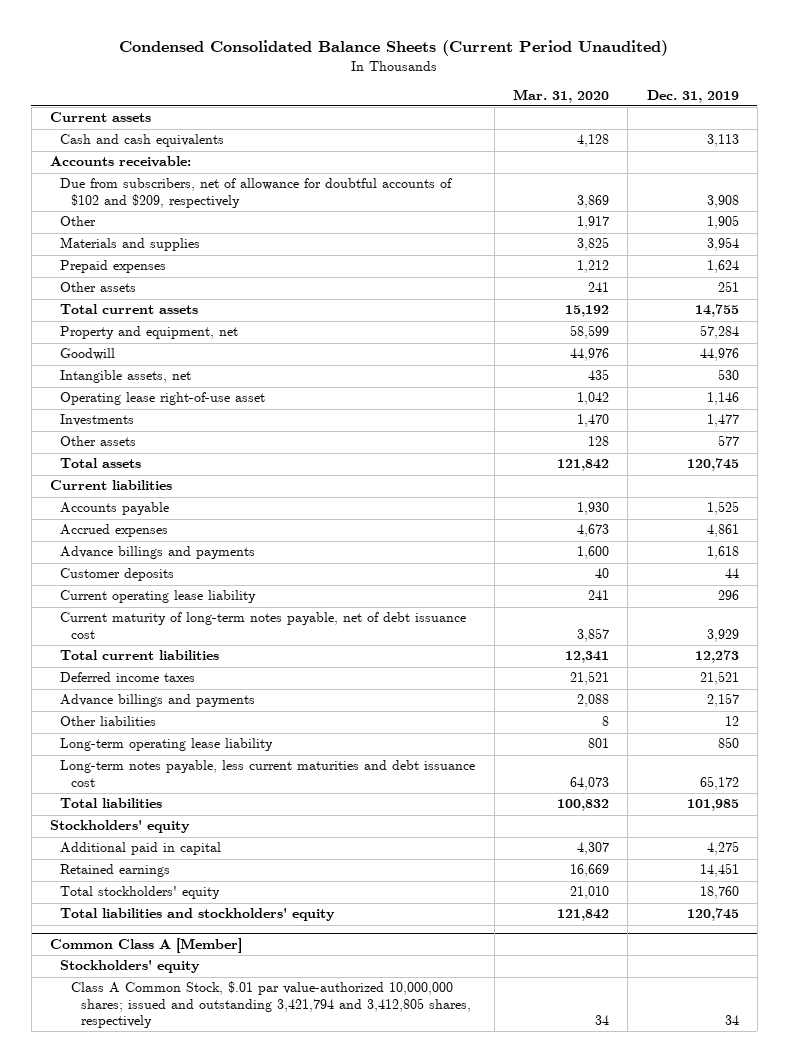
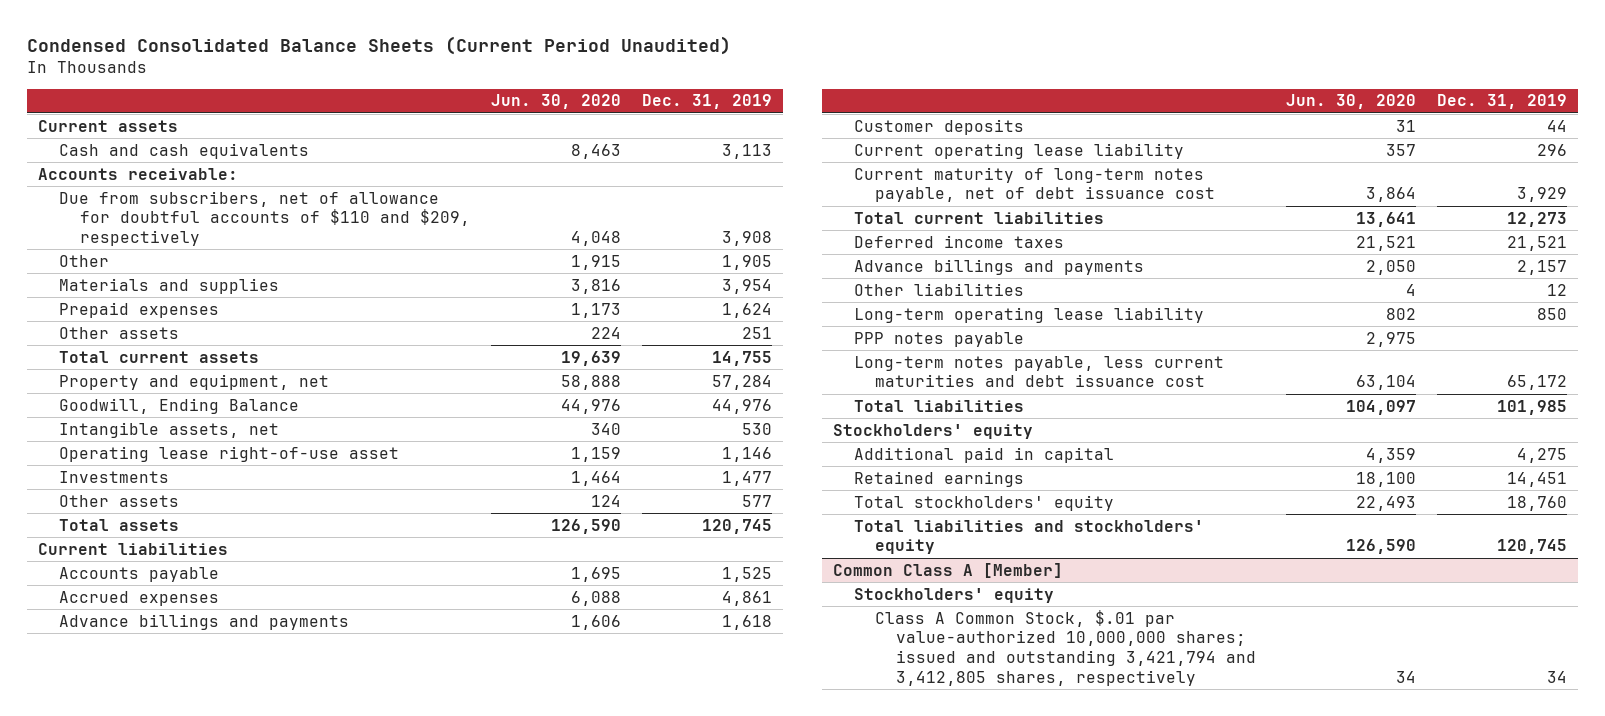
[513,88,610,103] Mar. 31, 2020 -> none
none -> [490,94,621,110] Jun. 30, 2020
[60,178,453,208] Due from subscribers, net of allowance for doubtful accounts of $102 and $209, respectively -> [58,190,470,246] Due from subscribers, net of allowance for doubtful accounts of $110 and $209, respectively
[60,348,116,361] Goodwill -> [58,397,299,414] Goodwill, Ending Balance
none -> [853,331,1024,347] PPP notes payable

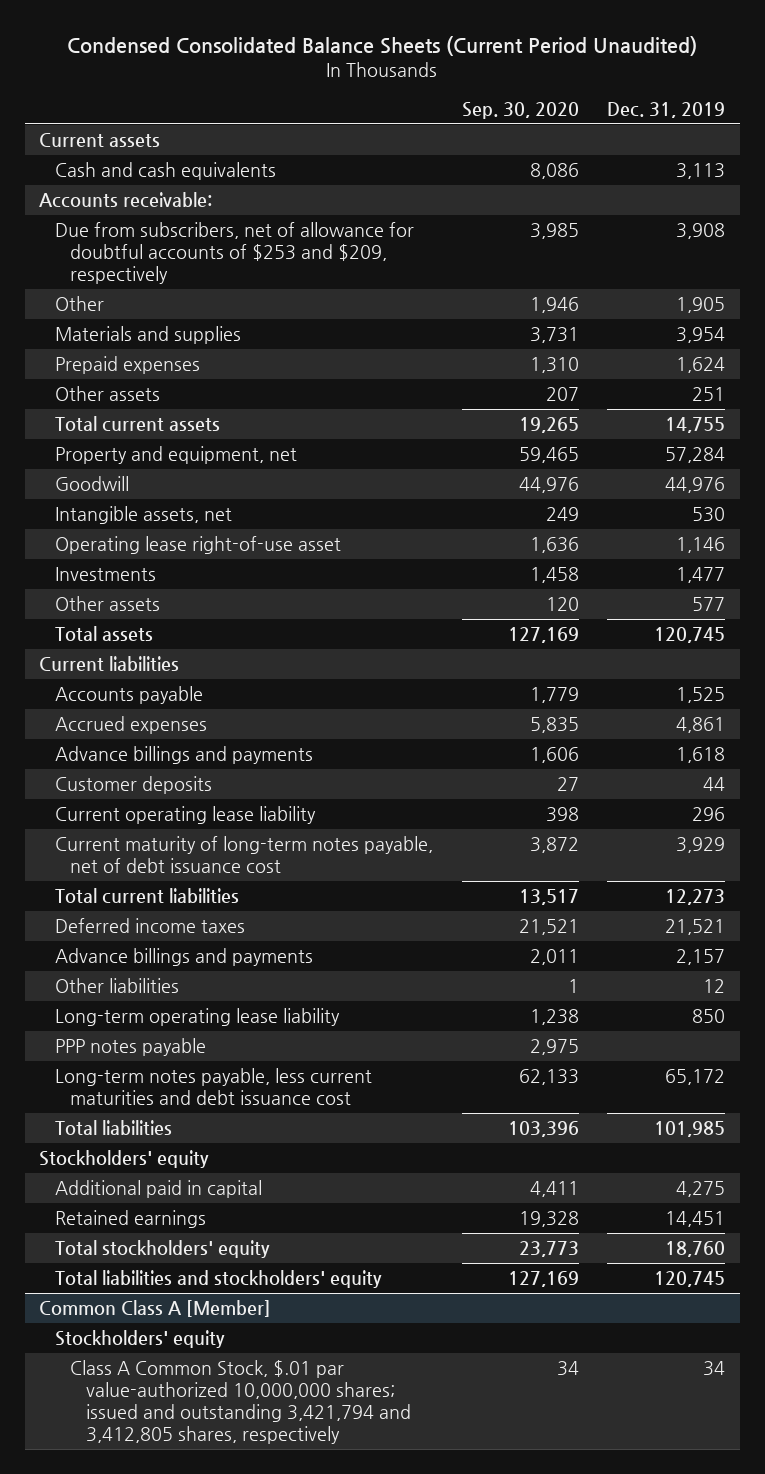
[490,94,621,110] Jun. 30, 2020 -> none
none -> [461,101,579,119] Sep. 30, 2020
[58,190,470,246] Due from subscribers, net of allowance for doubtful accounts of $110 and $209, respectively -> [54,222,414,285] Due from subscribers, net of allowance for doubtful accounts of $253 and $209, respectively
[58,397,299,414] Goodwill, Ending Balance -> [54,476,129,492] Goodwill

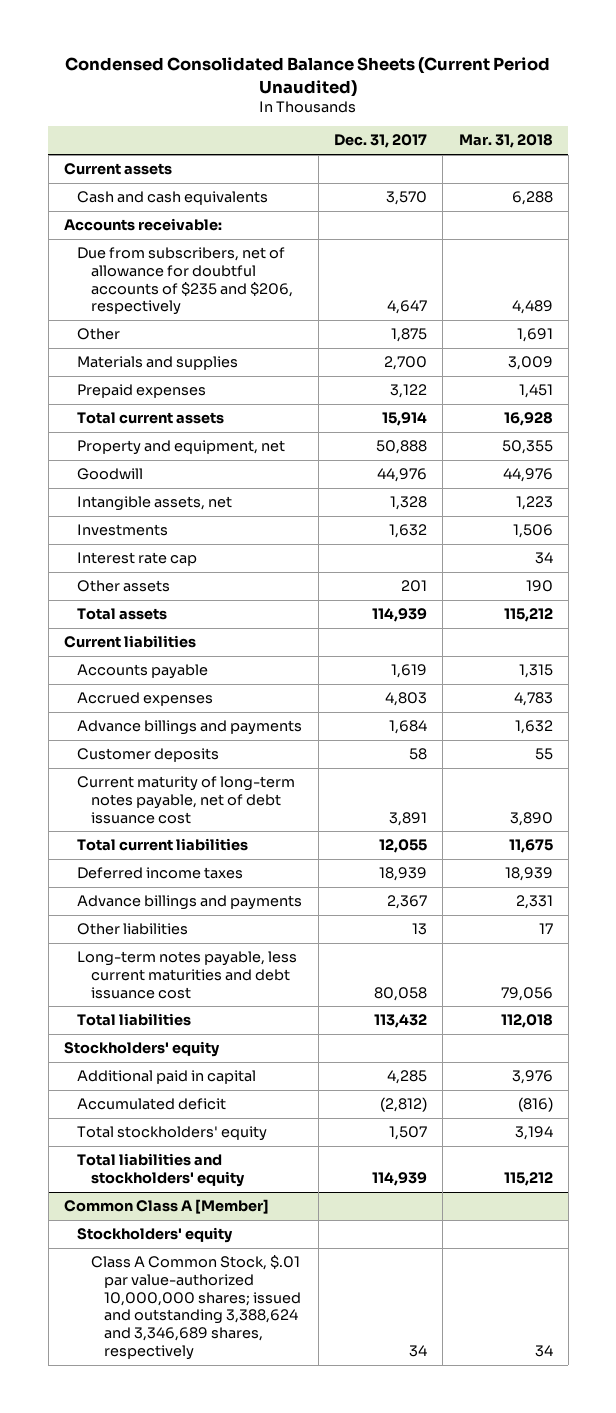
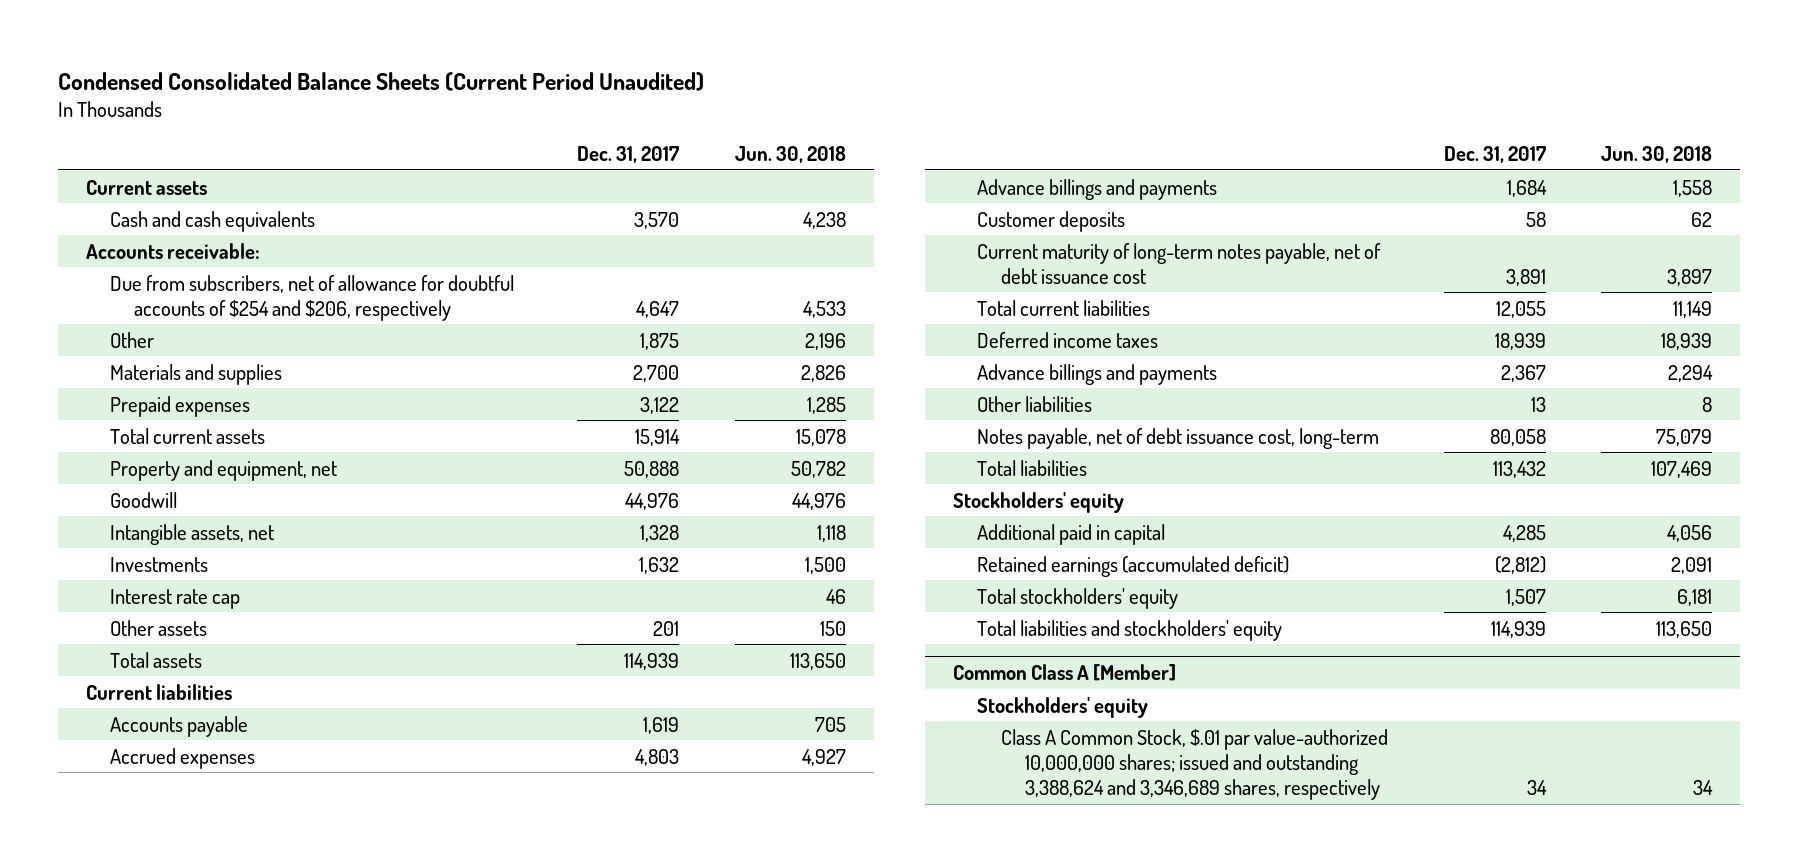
[458,134,553,149] Mar. 31, 2018 -> none
none -> [734,145,846,163] Jun. 30, 2018
[77,247,293,316] Due from subscribers, net of allowance for doubtful accounts of $235 and $206, respectively -> [109,274,514,321] Due from subscribers, net of allowance for doubtful accounts of $254 and $206, respectively
[77,951,298,999] Long-term notes payable, less current maturities and debt issuance cost -> [976,427,1379,449] Notes payable, net of debt issuance cost, long-term
[77,1098,227,1111] Accumulated deficit -> [976,555,1289,577] Retained earnings (accumulated deficit)

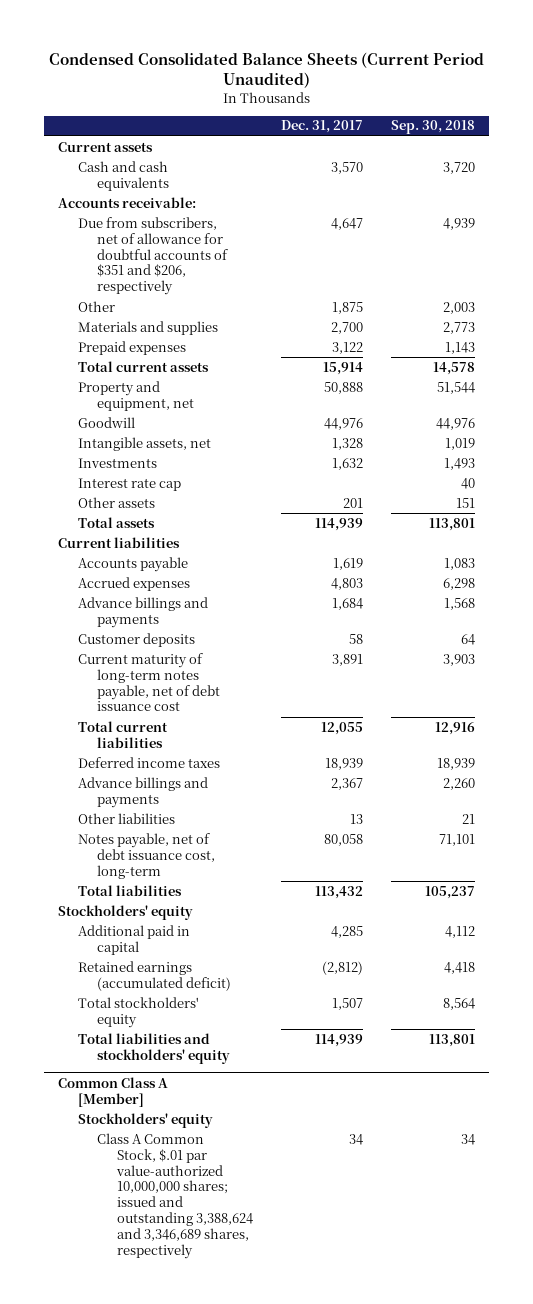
[734,145,846,163] Jun. 30, 2018 -> none
none -> [390,120,475,135] Sep. 30, 2018
[109,274,514,321] Due from subscribers, net of allowance for doubtful accounts of $254 and $206, respectively -> [77,216,229,296] Due from subscribers, net of allowance for doubtful accounts of $351 and $206, respectively

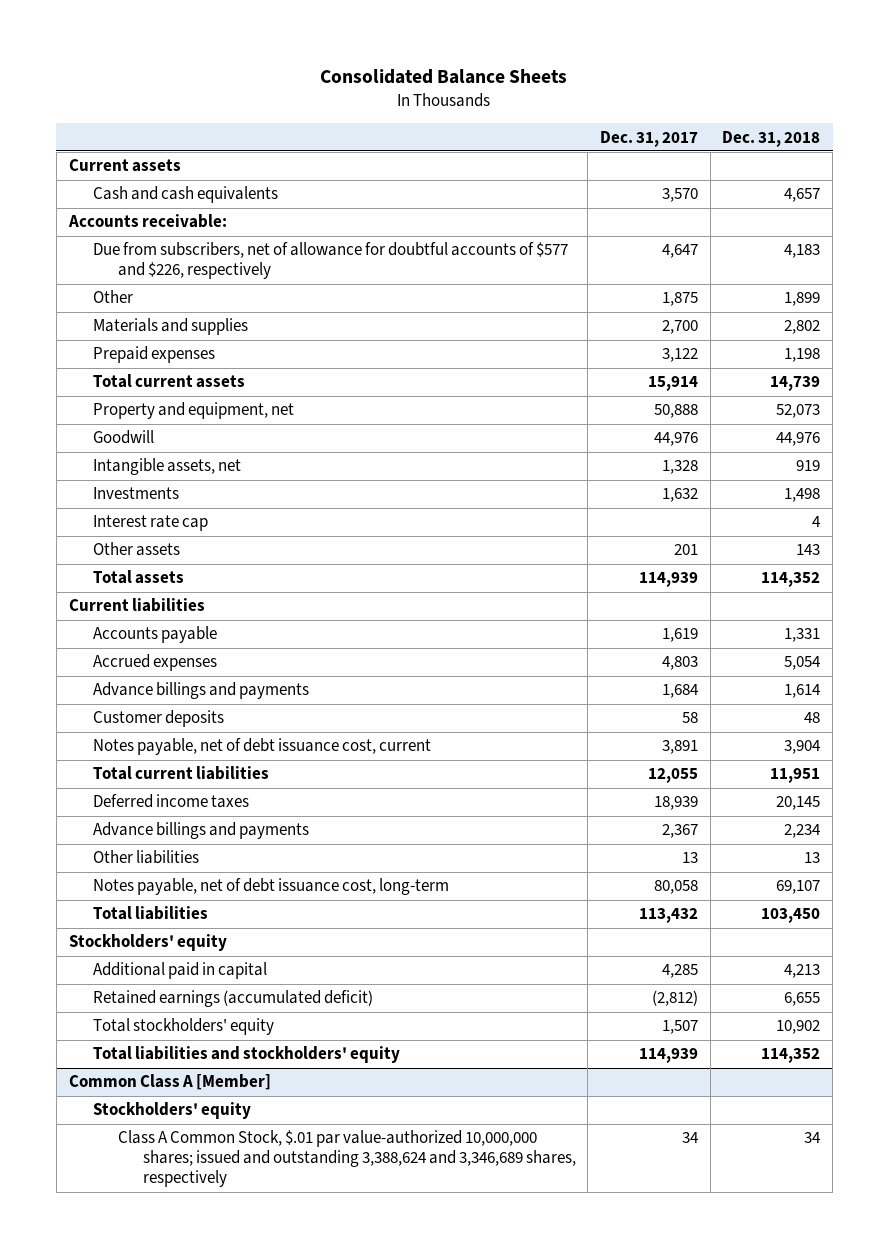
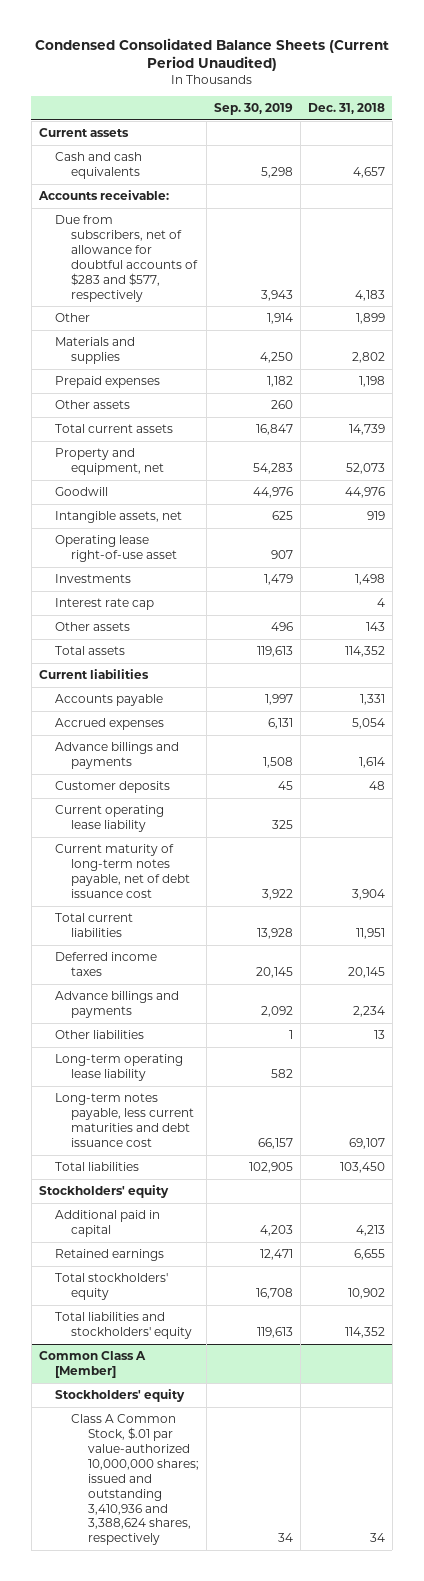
[320,68,568,84] Consolidated Balance Sheets -> [34,37,389,72] Condensed Consolidated Balance Sheets (Current Period Unaudited)
[600,130,699,147] Dec. 31, 2017 -> none
none -> [213,103,293,116] Sep. 30, 2019
[93,242,569,280] Due from subscribers, net of allowance for doubtful accounts of $577 and $226, respectively -> [55,215,199,302] Due from subscribers, net of allowance for doubtful accounts of $283 and $577, respectively
none -> [55,400,131,410] Other assets
none -> [55,535,178,562] Operating lease right-of-use asset
none -> [55,805,165,832] Current operating lease liability
[93,738,432,756] Notes payable, net of debt issuance cost, current -> [55,844,191,898] Current maturity of long-term notes payable, net of debt issuance cost
none -> [55,1054,184,1081] Long-term operating lease liability
[93,878,450,896] Notes payable, net of debt issuance cost, long-term -> [55,1093,195,1147] Long-term notes payable, less current maturities and debt issuance cost
[93,990,374,1008] Retained earnings (accumulated deficit) -> [55,1249,165,1262] Retained earnings
[117,1130,576,1188] Class A Common Stock, $.01 par value-authorized 10,000,000 shares; issued and outstanding 3,388,624 and 3,346,689 shares, respectively -> [71,1414,199,1546] Class A Common Stock, $.01 par value-authorized 10,000,000 shares; issued and outstanding 3,410,936 and 3,388,624 shares, respectively

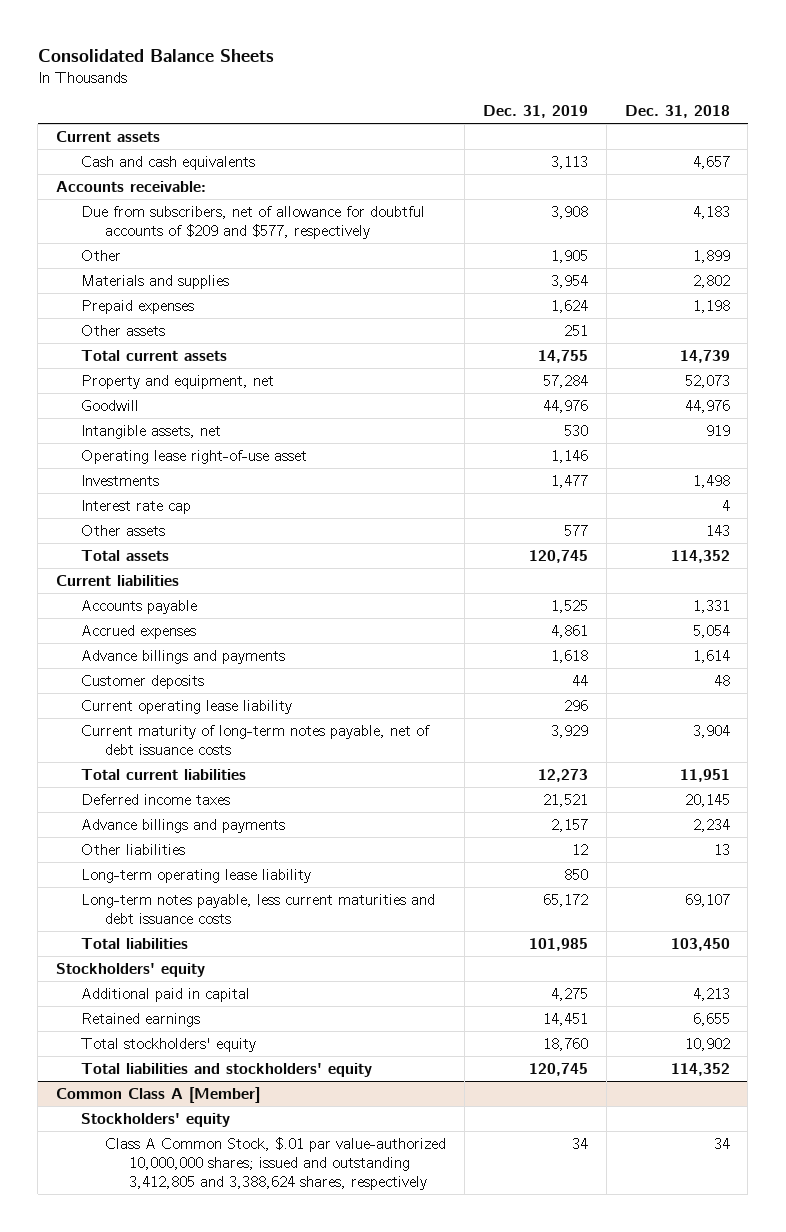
[34,37,389,72] Condensed Consolidated Balance Sheets (Current Period Unaudited) -> [37,48,274,62] Consolidated Balance Sheets
[213,103,293,116] Sep. 30, 2019 -> none
none -> [482,105,588,119] Dec. 31, 2019
[55,215,199,302] Due from subscribers, net of allowance for doubtful accounts of $283 and $577, respectively -> [80,205,425,239] Due from subscribers, net of allowance for doubtful accounts of $209 and $577, respectively
[55,844,191,898] Current maturity of long-term notes payable, net of debt issuance cost -> [80,724,430,755] Current maturity of long-term notes payable, net of debt issuance costs
[55,1093,195,1147] Long-term notes payable, less current maturities and debt issuance cost -> [80,893,435,924] Long-term notes payable, less current maturities and debt issuance costs
[71,1414,199,1546] Class A Common Stock, $.01 par value-authorized 10,000,000 shares; issued and outstanding 3,410,936 and 3,388,624 shares, respectively -> [105,1136,447,1190] Class A Common Stock, $.01 par value-authorized 10,000,000 shares; issued and outstanding 3,412,805 and 3,388,624 shares, respectively

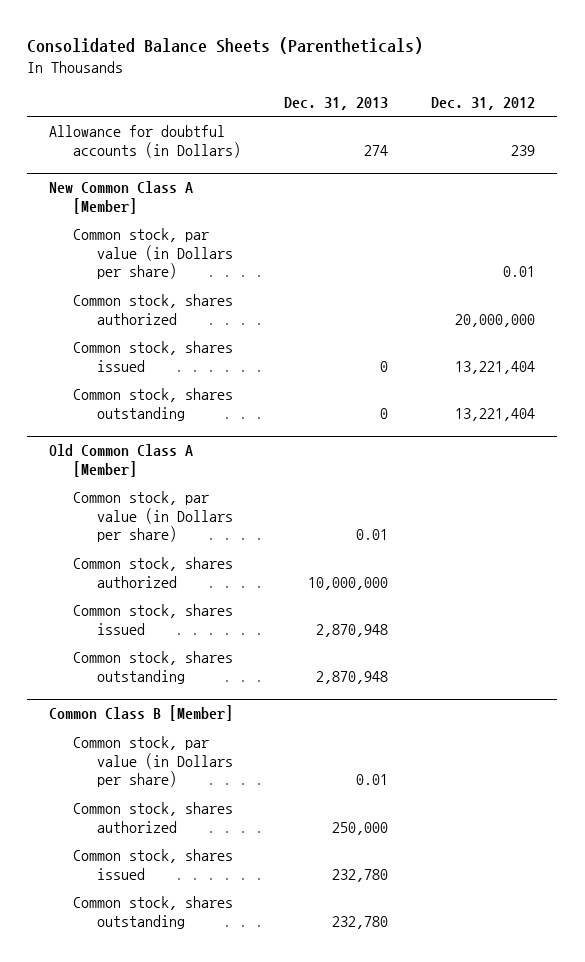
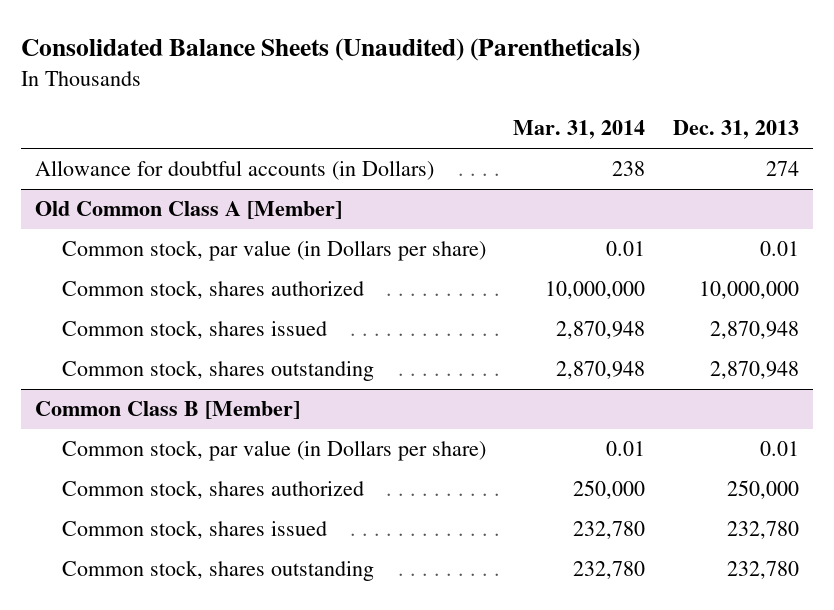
[27,37,424,55] Consolidated Balance Sheets (Parentheticals) -> [21,37,641,61] Consolidated Balance Sheets (Unaudited) (Parentheticals)
[431,96,536,110] Dec. 31, 2012 -> none
none -> [513,120,646,140] Mar. 31, 2014
[49,181,194,215] New Common Class A [Member] -> none
[72,228,233,280] Common stock, par value (in Dollars per share) -> none
[72,294,233,325] Common stock, shares authorized -> none
[72,341,233,372] Common stock, shares issued -> none
[72,388,233,421] Common stock, shares outstanding -> none

